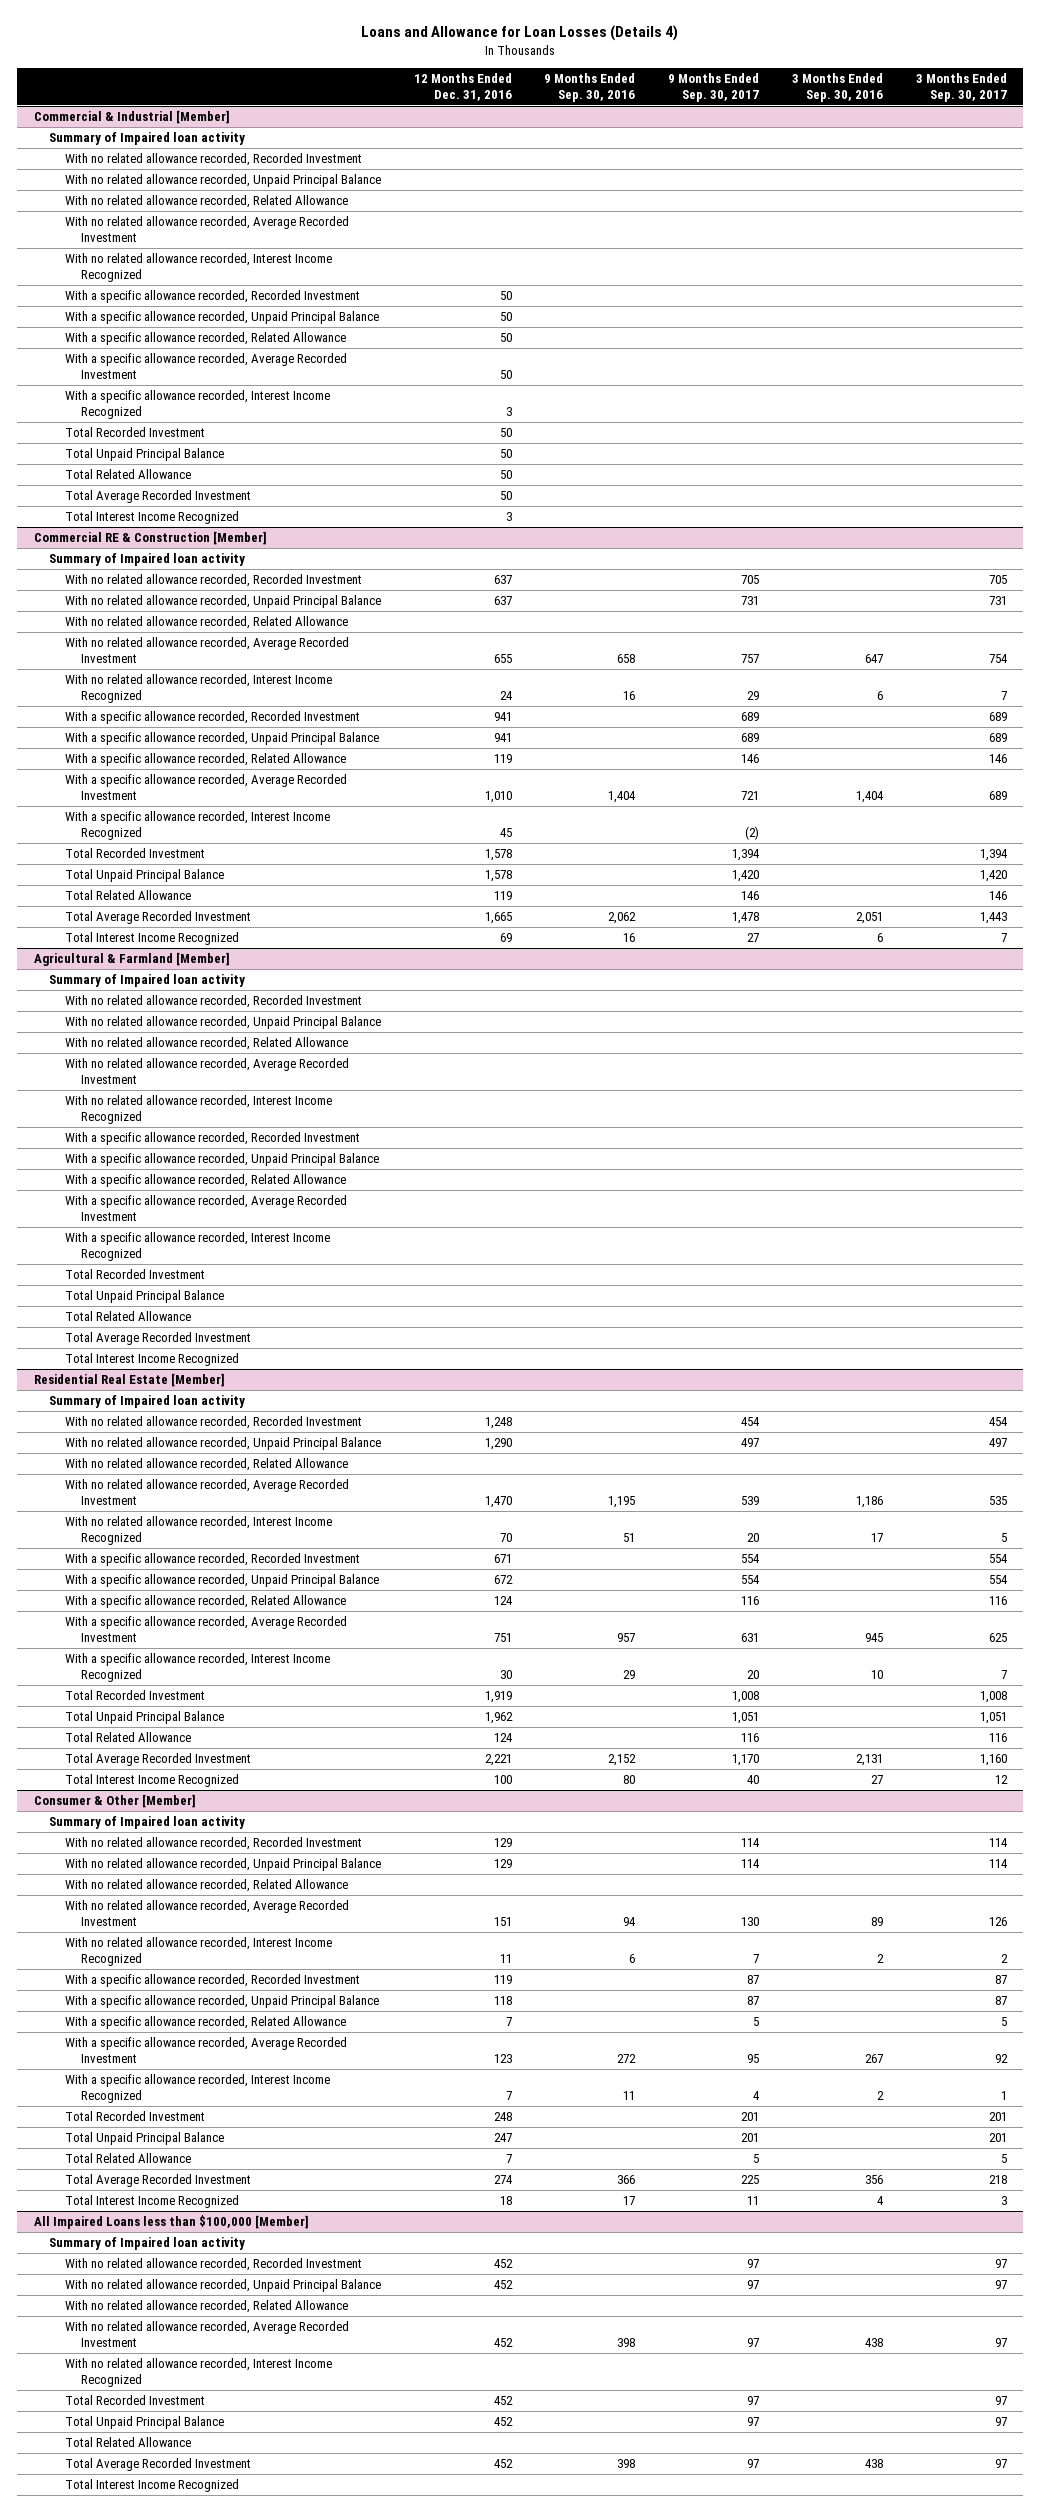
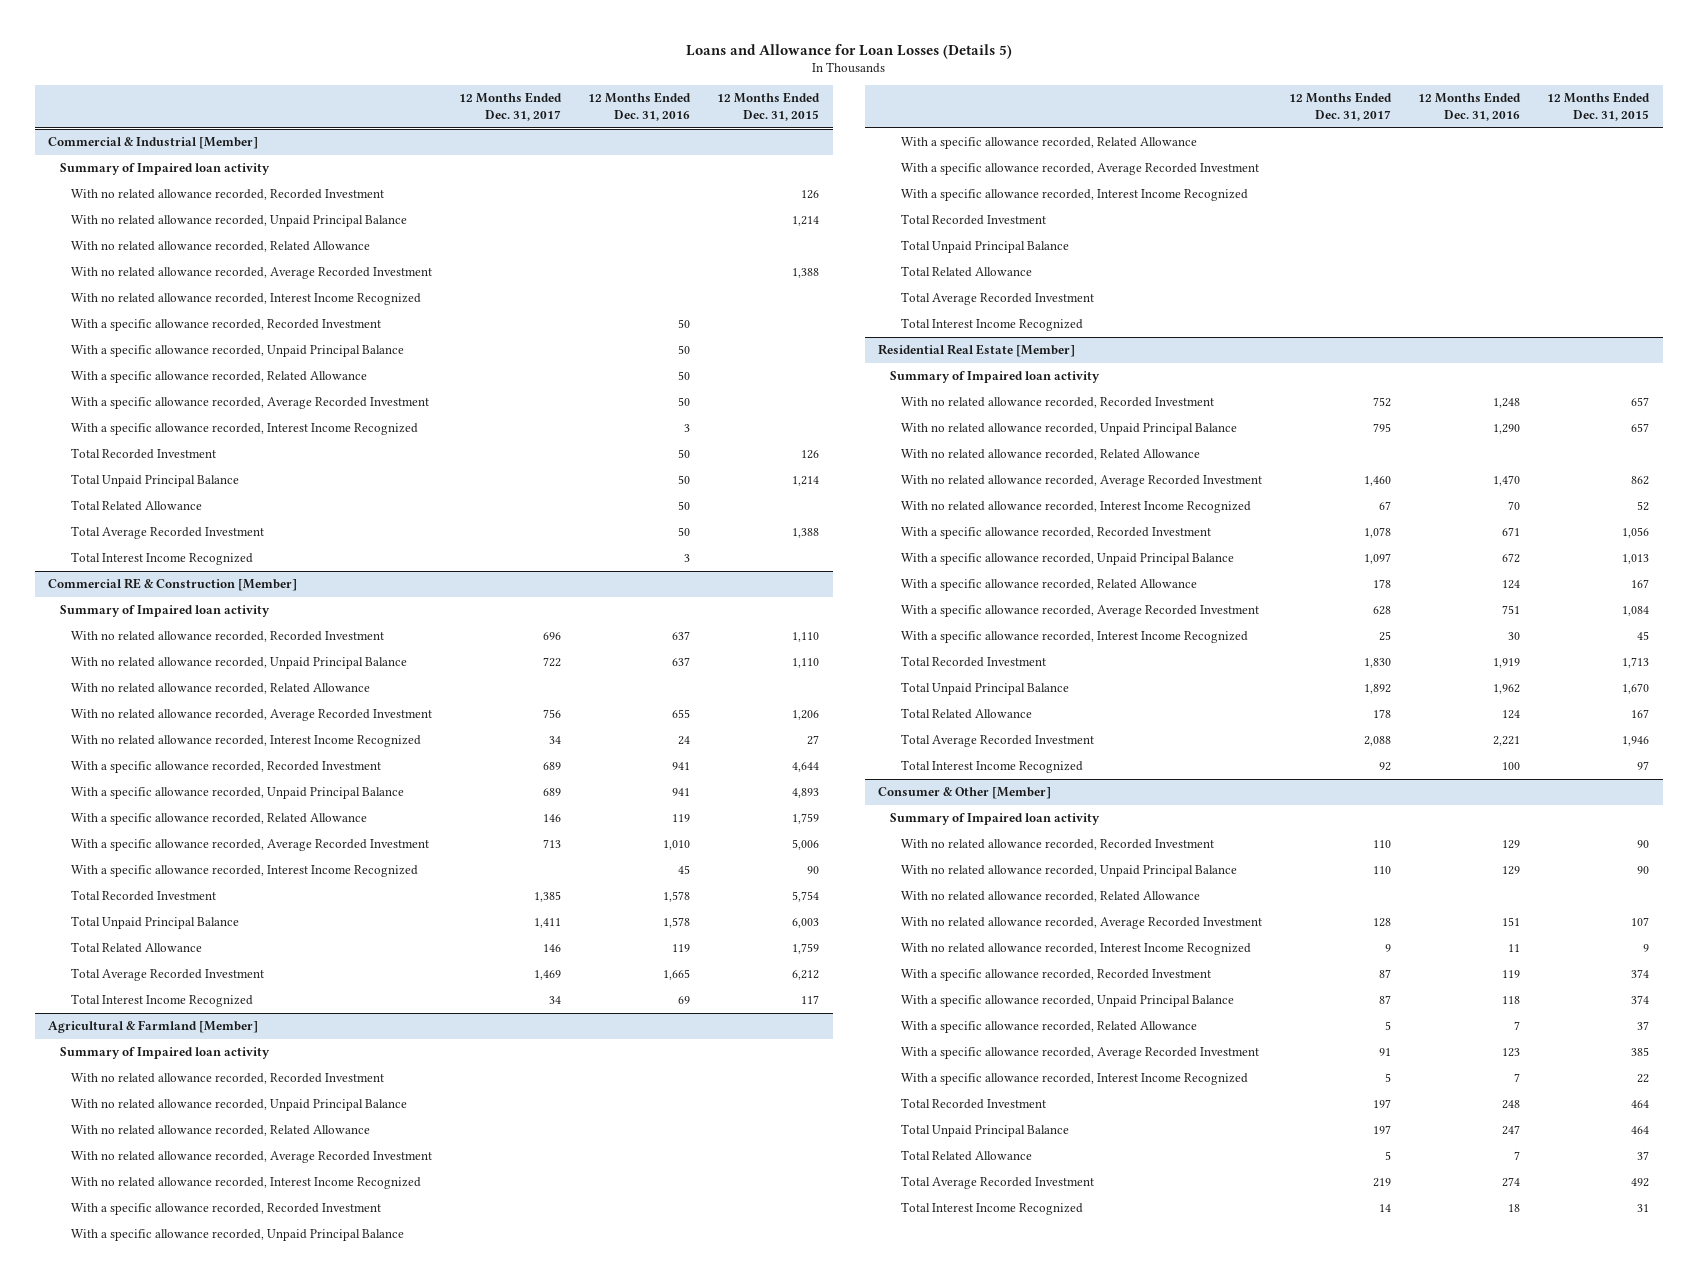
[361,25,679,42] Loans and Allowance for Loan Losses (Details 4) -> [685,43,1012,59] Loans and Allowance for Loan Losses (Details 5)
[544,72,636,103] 9 Months Ended Sep. 30, 2016 -> none
[668,72,760,103] 9 Months Ended Sep. 30, 2017 -> none
[791,72,883,103] 3 Months Ended Sep. 30, 2016 -> none
[915,72,1007,103] 3 Months Ended Sep. 30, 2017 -> none
none -> [459,92,563,121] 12 Months Ended Dec. 31, 2017
none -> [717,92,821,121] 12 Months Ended Dec. 31, 2015
[33,2215,309,2230] All Impaired Loans less than $100,000 [Member] -> none
[49,2237,246,2251] Summary of Impaired loan activity -> none
[65,2258,363,2272] With no related allowance recorded, Recorded Investment -> none
[65,2279,382,2293] With no related allowance recorded, Unpaid Principal Balance -> none
[65,2300,349,2314] With no related allowance recorded, Related Allowance -> none
[65,2321,350,2348] With no related allowance recorded, Average Recorded Investment -> none
[65,2358,333,2388] With no related allowance recorded, Interest Income Recognized -> none
[65,2395,206,2406] Total Recorded Investment -> none
[65,2416,225,2430] Total Unpaid Principal Balance -> none
[65,2437,192,2448] Total Related Allowance -> none
[65,2458,252,2472] Total Average Recorded Investment -> none
[65,2479,240,2493] Total Interest Income Recognized -> none

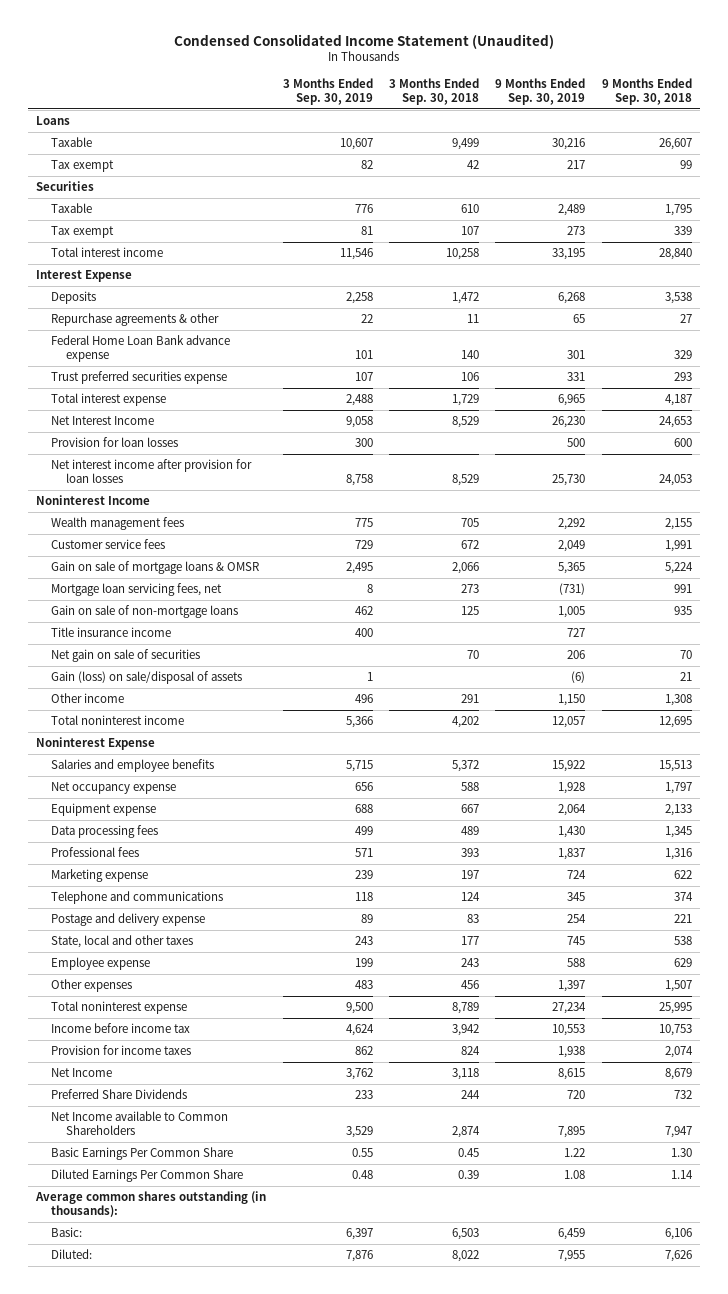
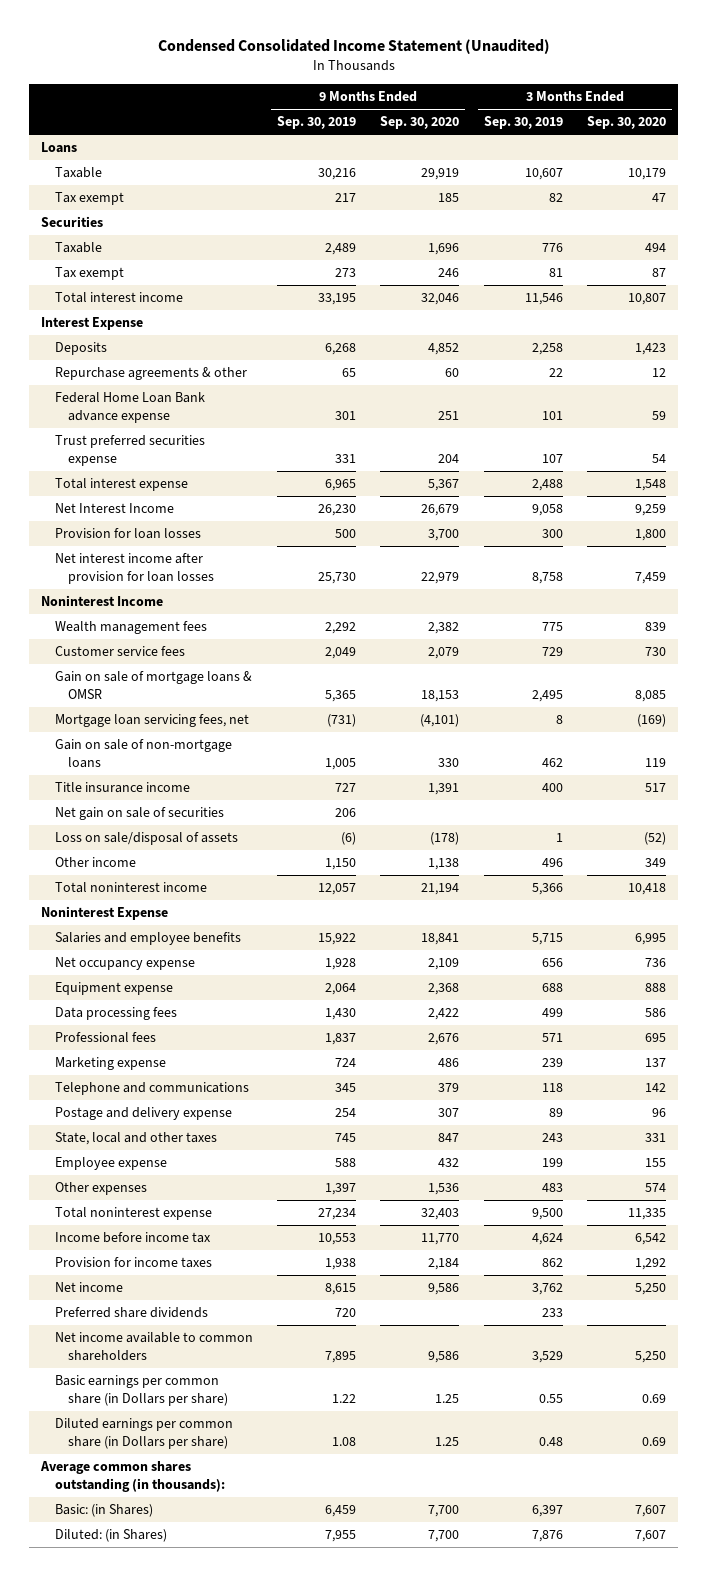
[388,78,479,105] 3 Months Ended Sep. 30, 2018 -> none
[601,78,692,105] 9 Months Ended Sep. 30, 2018 -> none
none -> [380,116,460,130] Sep. 30, 2020
none -> [586,116,666,130] Sep. 30, 2020
[51,671,243,685] Gain (loss) on sale/disposal of assets -> [54,832,238,846] Loss on sale/disposal of assets
[51,1068,113,1078] Net Income -> [54,1282,123,1293] Net income
[51,1089,188,1100] Preferred Share Dividends -> [54,1307,208,1319] Preferred share dividends
[51,1111,229,1135] Net Income available to Common Shareholders -> [54,1332,253,1362] Net income available to common shareholders
[51,1147,234,1161] Basic Earnings Per Common Share -> [54,1375,229,1407] Basic earnings per common share (in Dollars per share)
[51,1169,244,1183] Diluted Earnings Per Common Share -> [54,1418,233,1450] Diluted earnings per common share (in Dollars per share)
[51,1227,83,1238] Basic: -> [54,1504,153,1518] Basic: (in Shares)
[51,1249,93,1260] Diluted: -> [54,1529,167,1543] Diluted: (in Shares)

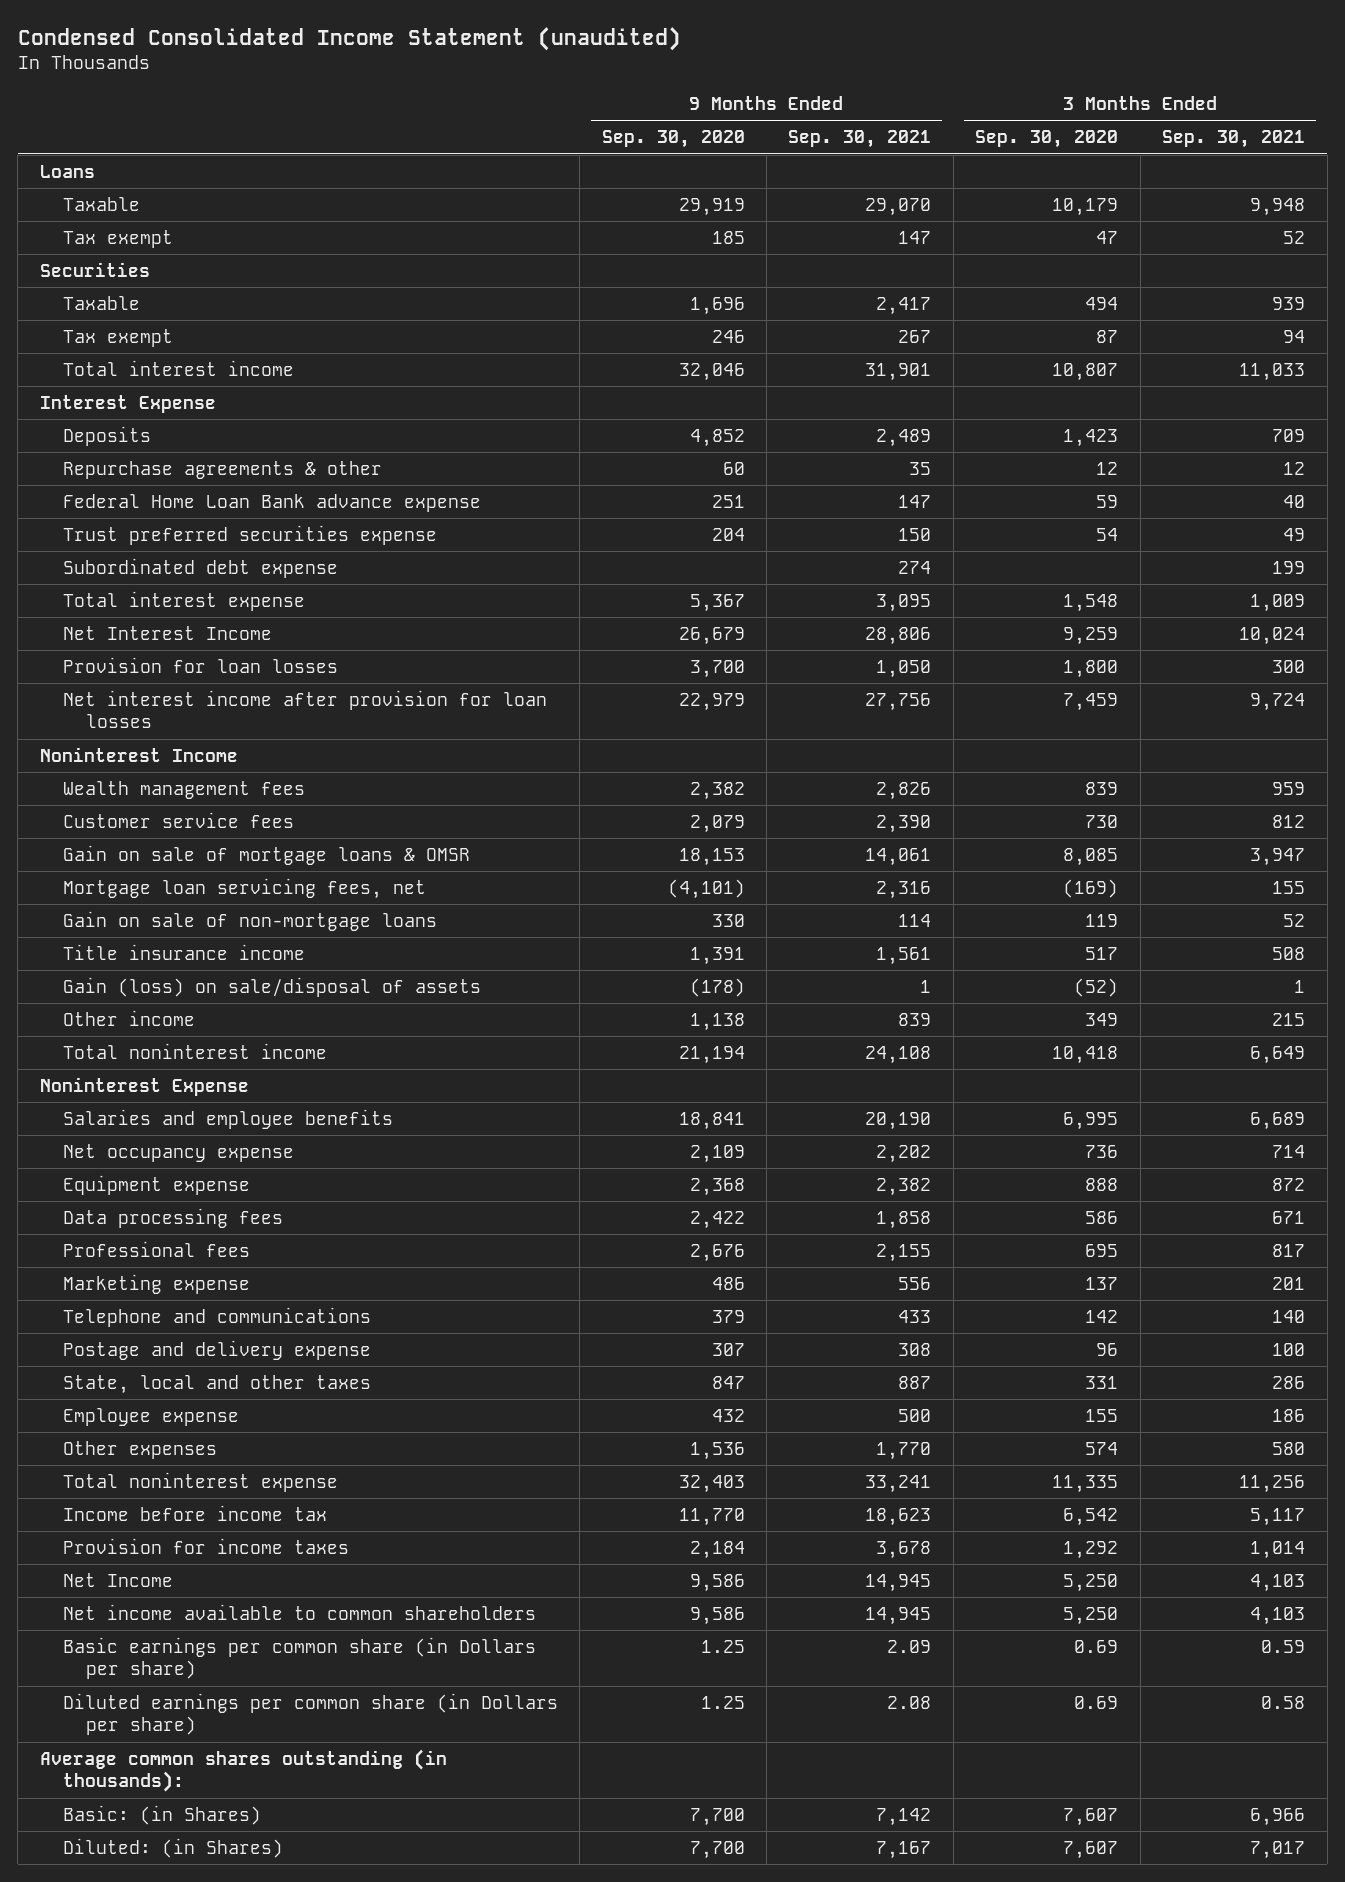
[157,39,550,55] Condensed Consolidated Income Statement (Unaudited) -> [17,27,681,52] Condensed Consolidated Income Statement (unaudited)
[277,116,357,130] Sep. 30, 2019 -> none
[483,116,563,130] Sep. 30, 2019 -> none
none -> [788,130,932,149] Sep. 30, 2021
none -> [1162,130,1306,149] Sep. 30, 2021
none -> [62,557,338,578] Subordinated debt expense
[54,807,224,821] Net gain on sale of securities -> none
[54,832,238,846] Loss on sale/disposal of assets -> [62,976,481,997] Gain (loss) on sale/disposal of assets
[54,1307,208,1319] Preferred share dividends -> none
[54,1282,123,1293] Net income -> [62,1572,173,1587] Net Income

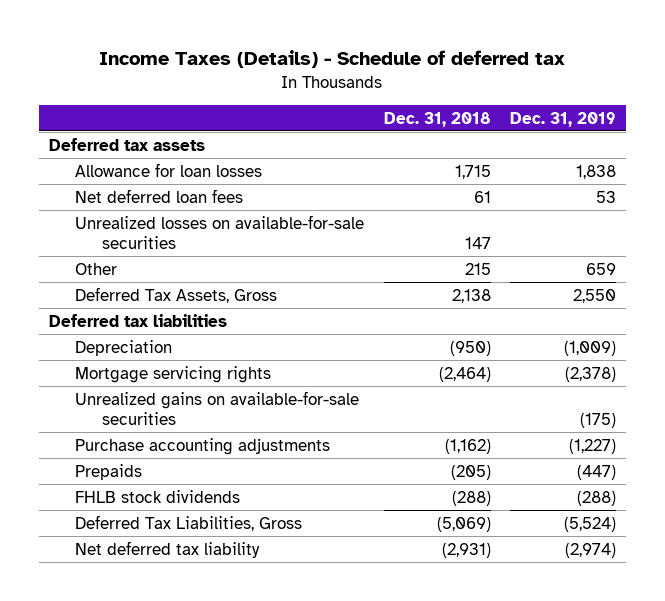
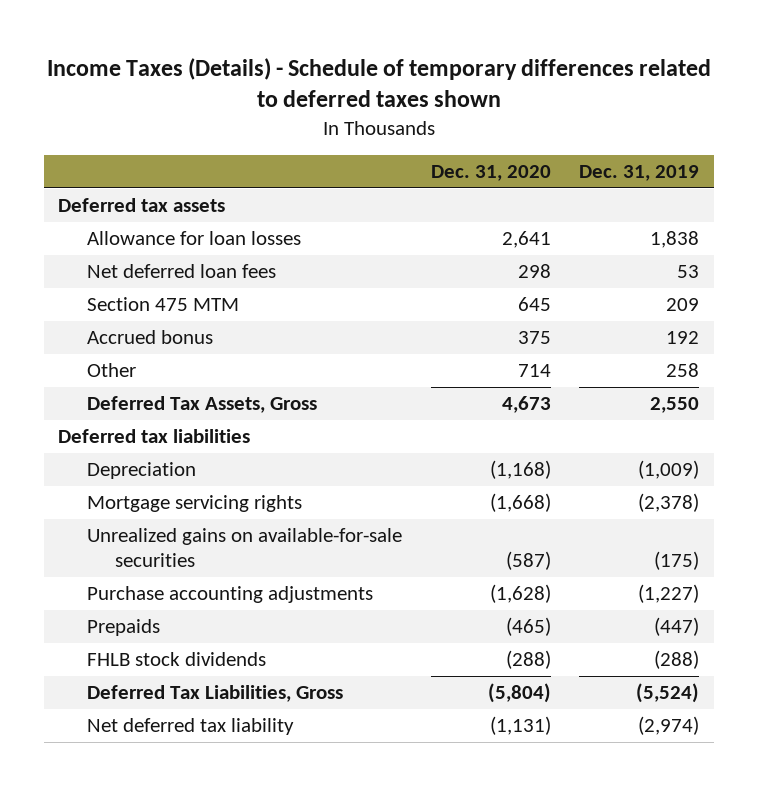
[99,50,566,69] Income Taxes (Details) - Schedule of deferred tax -> [46,57,711,108] Income Taxes (Details) - Schedule of temporary differences related to deferred taxes shown
[383,111,491,127] Dec. 31, 2018 -> none
none -> [430,164,551,181] Dec. 31, 2020
[75,214,365,249] Unrealized losses on available-for-sale securities -> none
none -> [86,296,239,311] Section 475 MTM
none -> [86,329,213,344] Accrued bonus
[586,262,617,275] 659 -> [666,362,700,377] 258

